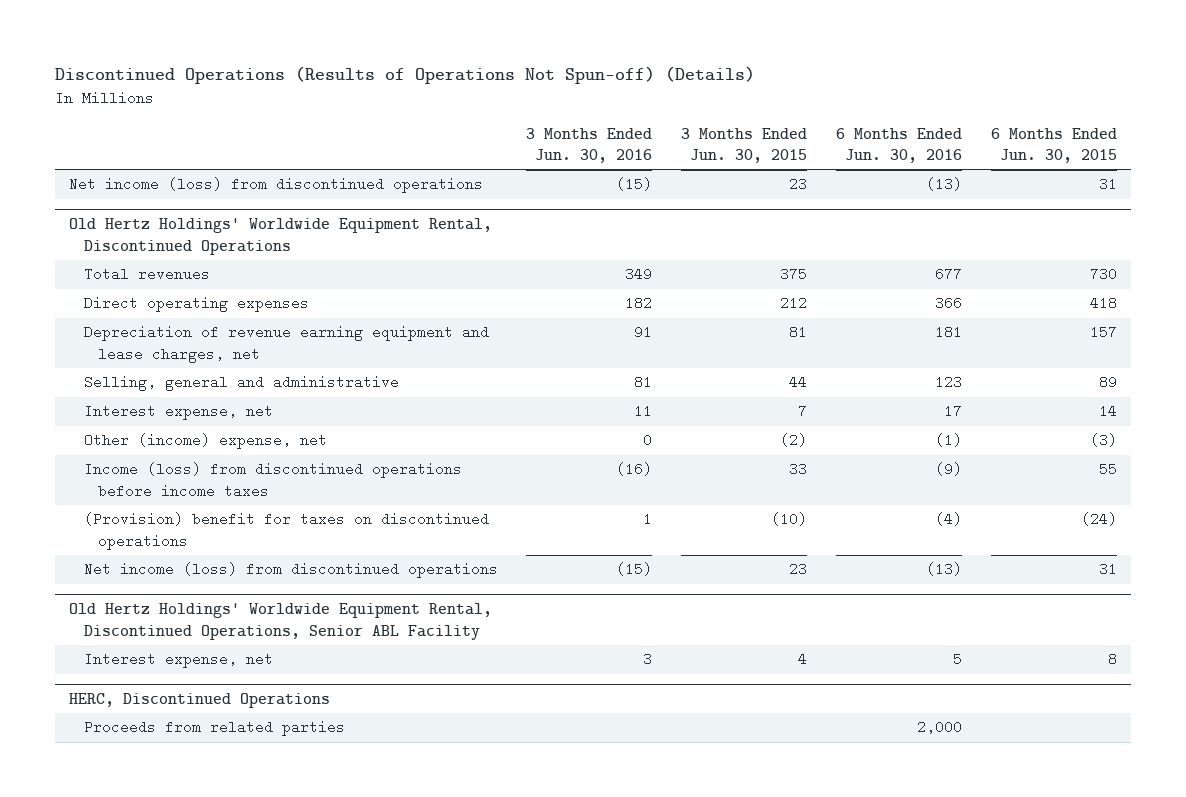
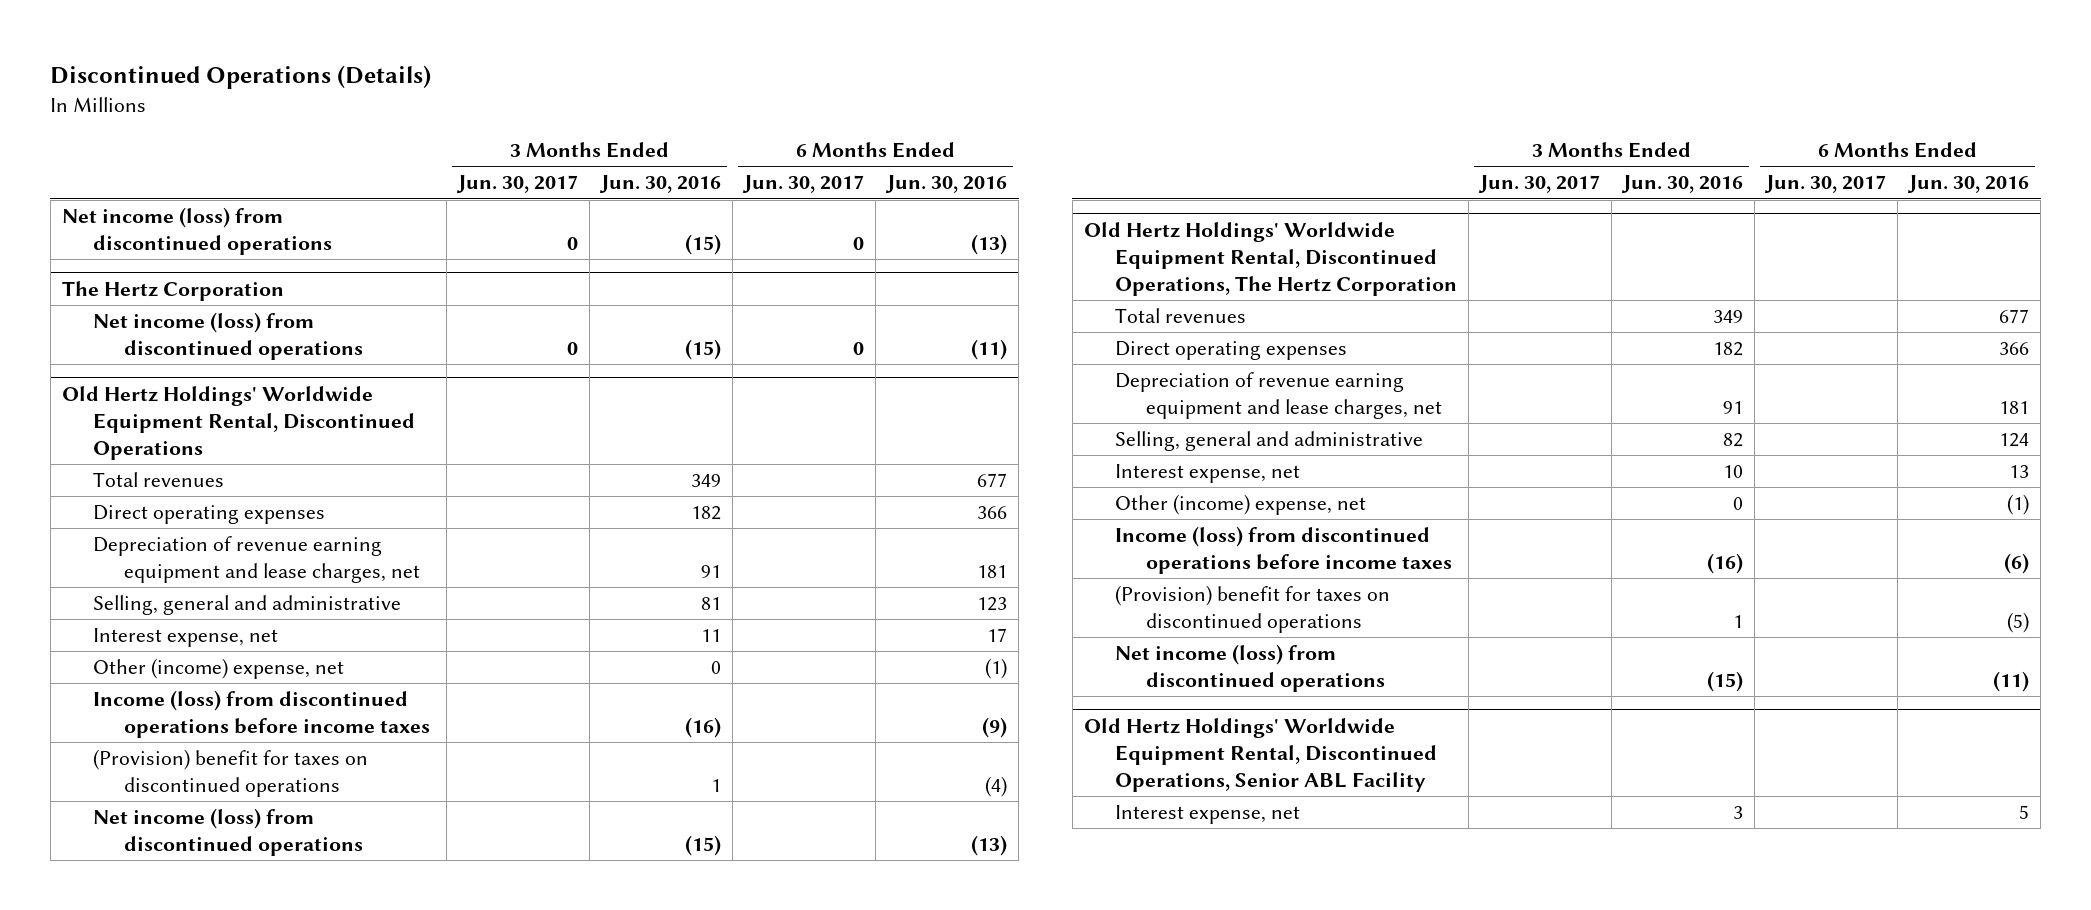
[54,66,755,85] Discontinued Operations (Results of Operations Not Spun-off) (Details) -> [50,65,432,90] Discontinued Operations (Details)
[681,127,808,164] 3 Months Ended Jun. 30, 2015 -> none
[990,127,1117,164] 6 Months Ended Jun. 30, 2015 -> none
none -> [456,175,579,194] Jun. 30, 2017
none -> [742,175,865,194] Jun. 30, 2017
none -> [61,280,284,301] The Hertz Corporation
none -> [93,312,364,361] Net income (loss) from discontinued operations
none -> [1083,221,1458,296] Old Hertz Holdings' Worldwide Equipment Rental, Discontinued Operations, The Hertz Corporation
none -> [1115,308,1247,324] Total revenues
none -> [1115,341,1348,361] Direct operating expenses
none -> [1115,372,1443,420] Depreciation of revenue earning equipment and lease charges, net
none -> [1115,431,1424,452] Selling, general and administrative
none -> [1115,464,1301,484] Interest expense, net
none -> [1115,494,1367,516] Other (income) expense, net
none -> [1115,526,1453,575] Income (loss) from discontinued operations before income taxes
none -> [1115,585,1391,634] (Provision) benefit for taxes on discontinued operations
none -> [1115,644,1386,693] Net income (loss) from discontinued operations
[69,693,331,709] HERC, Discontinued Operations -> none
[83,720,345,737] Proceeds from related parties -> none

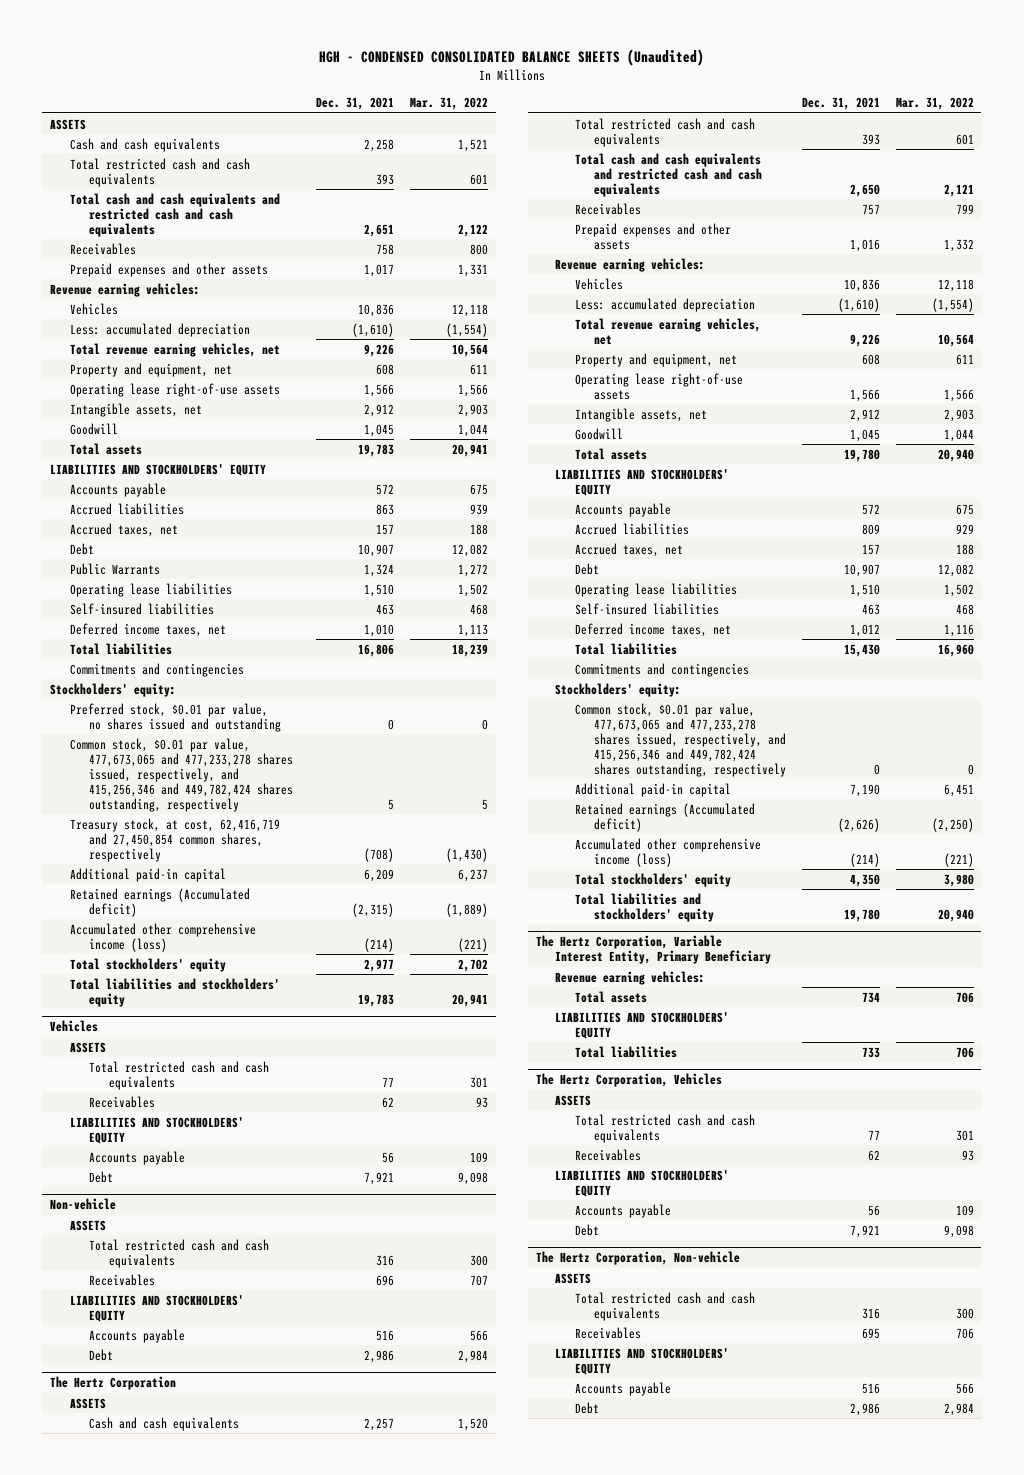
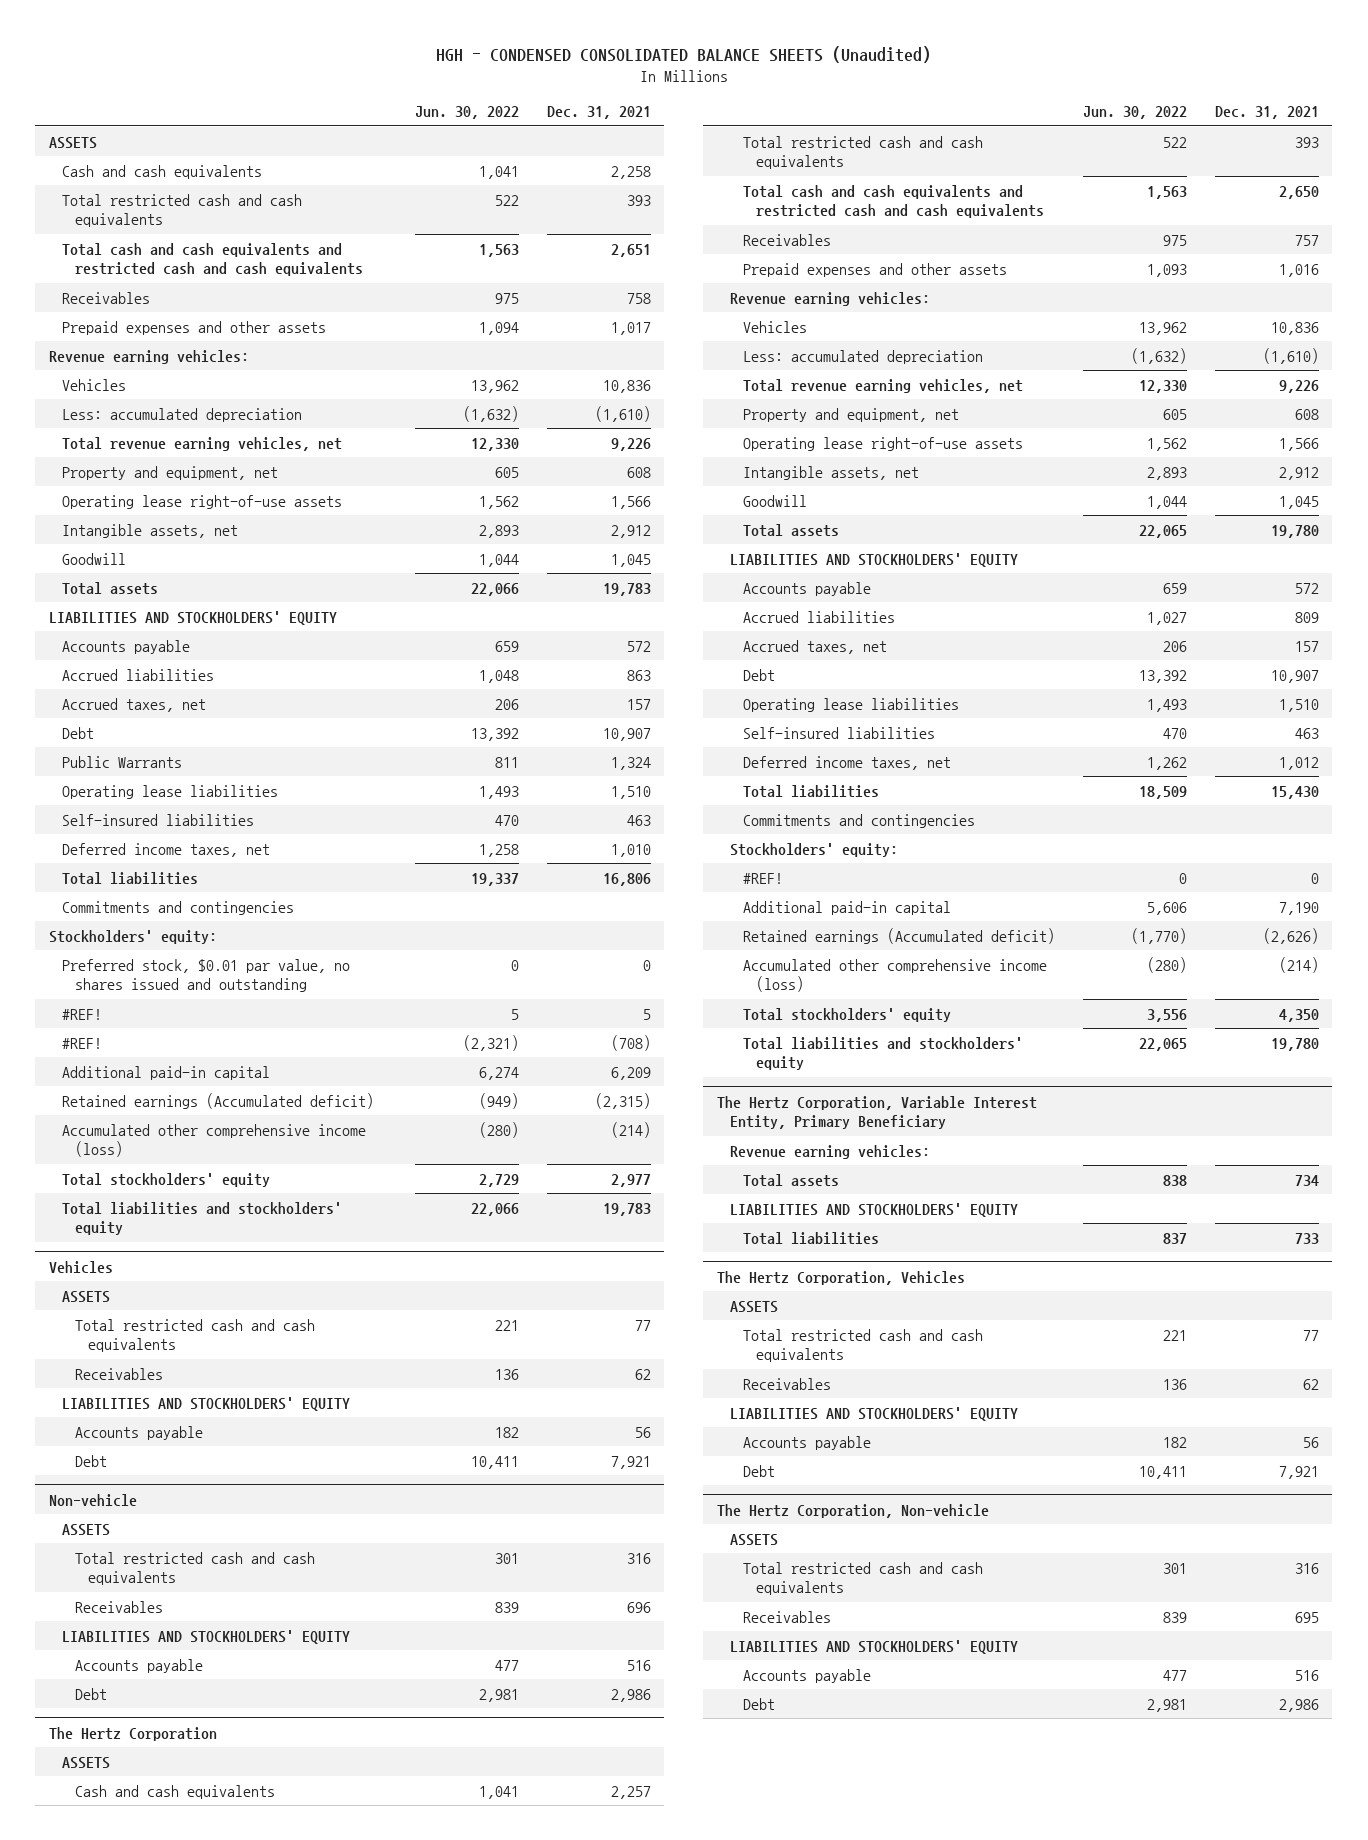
[409,97,488,111] Mar. 31, 2022 -> none
none -> [414,105,519,119] Jun. 30, 2022
[69,737,294,812] Common stock, $0.01 par value, 477,673,065 and 477,233,278 shares issued, respectively, and 415,256,346 and 449,782,424 shares outstanding, respectively -> [62,1008,103,1020] #REF!
[69,817,280,862] Treasury stock, at cost, 62,416,719 and 27,450,854 common shares, respectively -> [62,1037,103,1049] #REF!
[574,702,787,777] Common stock, $0.01 par value, 477,673,065 and 477,233,278 shares issued, respectively, and 415,256,346 and 449,782,424 shares outstanding, respectively -> [743,872,784,884] #REF!

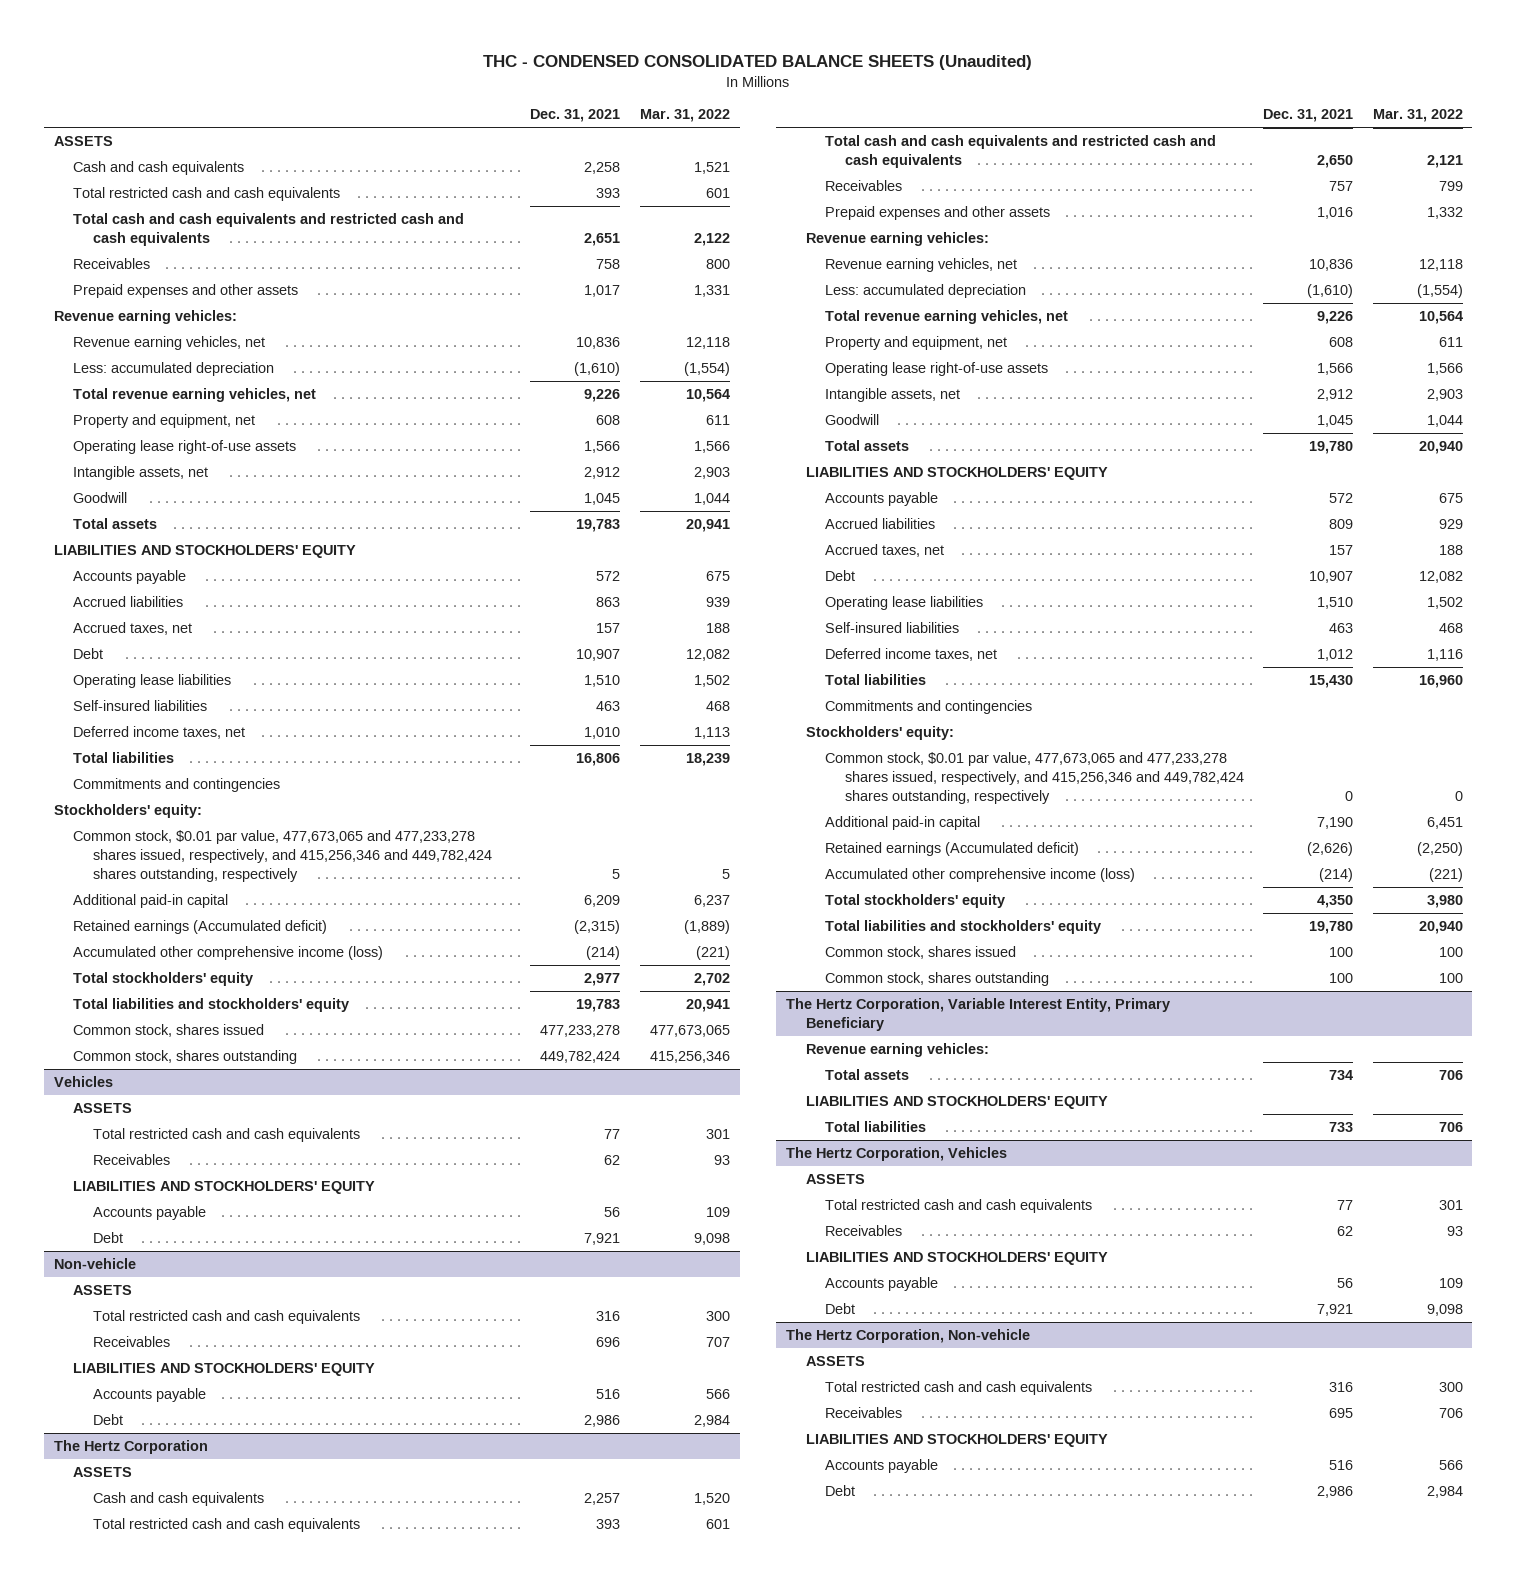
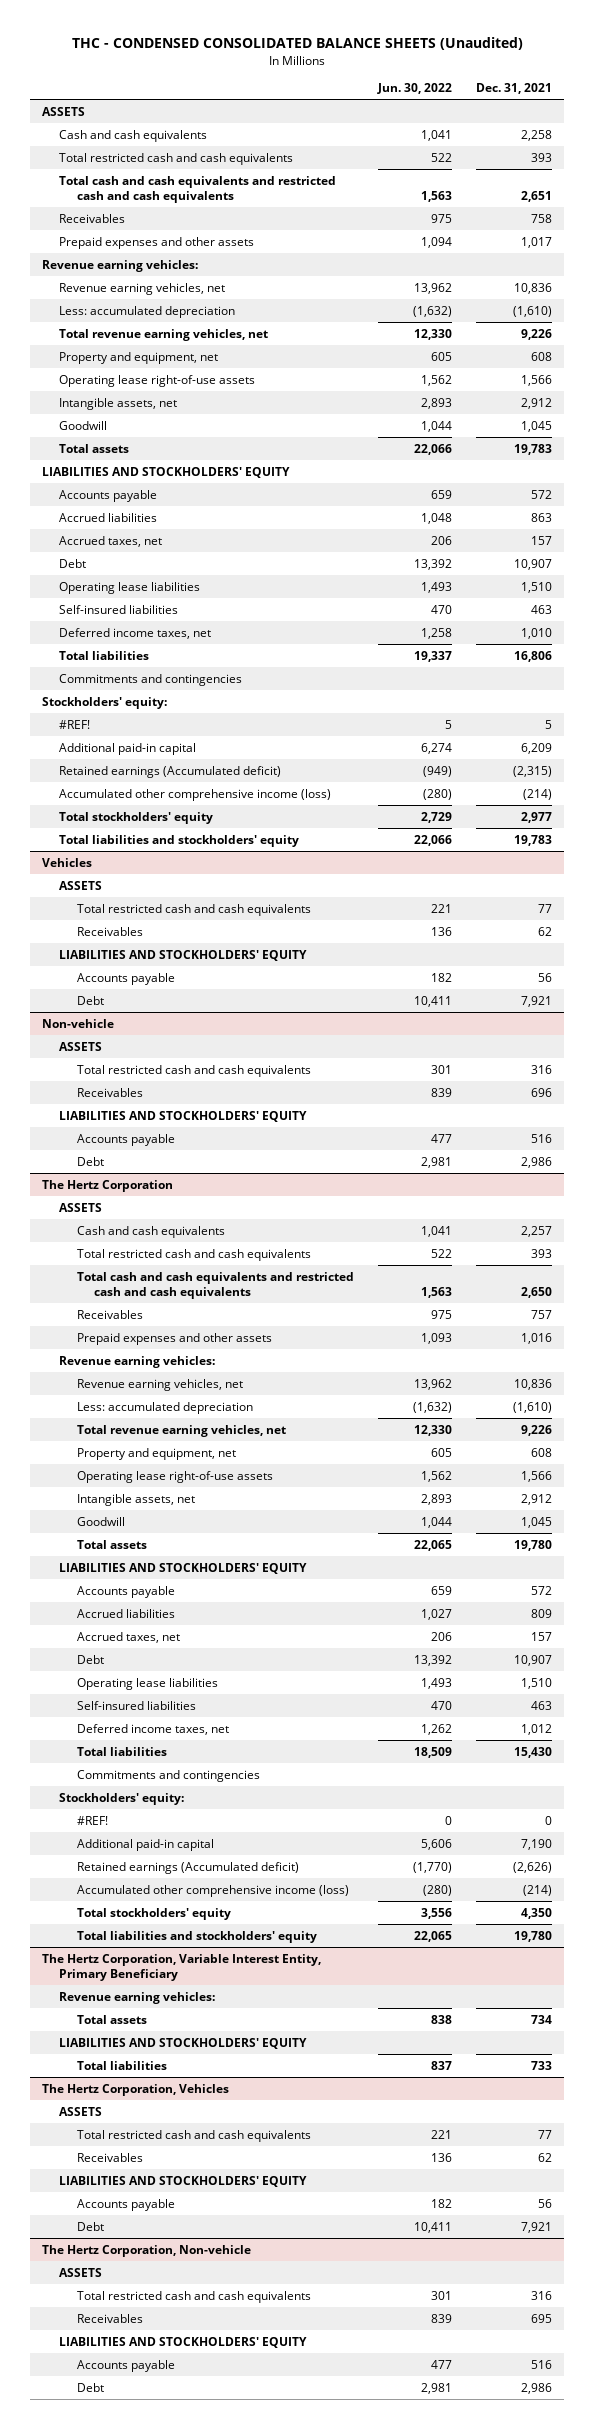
[639,109,730,123] Mar. 31, 2022 -> none
none -> [376,83,452,95] Jun. 30, 2022
[73,830,492,883] Common stock, $0.01 par value, 477,673,065 and 477,233,278 shares issued, respectively, and 415,256,346 and 449,782,424 shares outstanding, respectively -> [59,719,91,729] #REF!
[73,1024,265,1038] Common stock, shares issued -> none
[73,1050,298,1065] Common stock, shares outstanding -> none
[825,752,1244,805] Common stock, $0.01 par value, 477,673,065 and 477,233,278 shares issued, respectively, and 415,256,346 and 449,782,424 shares outstanding, respectively -> [76,1815,108,1825] #REF!
[825,946,1017,960] Common stock, shares issued -> none
[825,972,1050,987] Common stock, shares outstanding -> none

